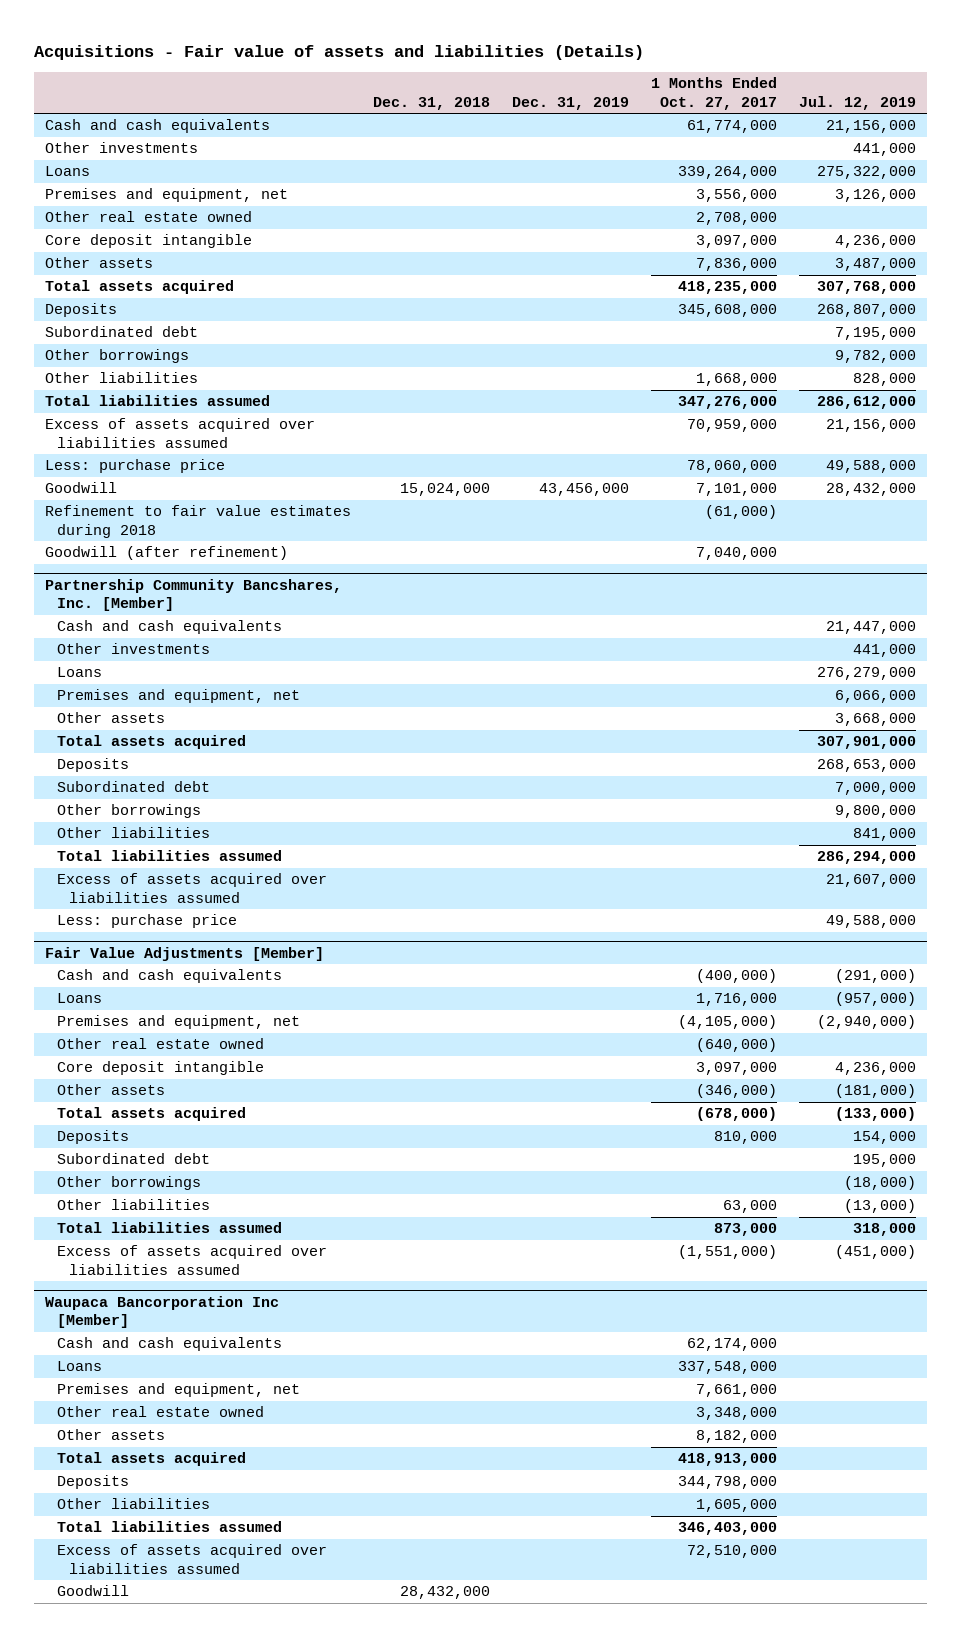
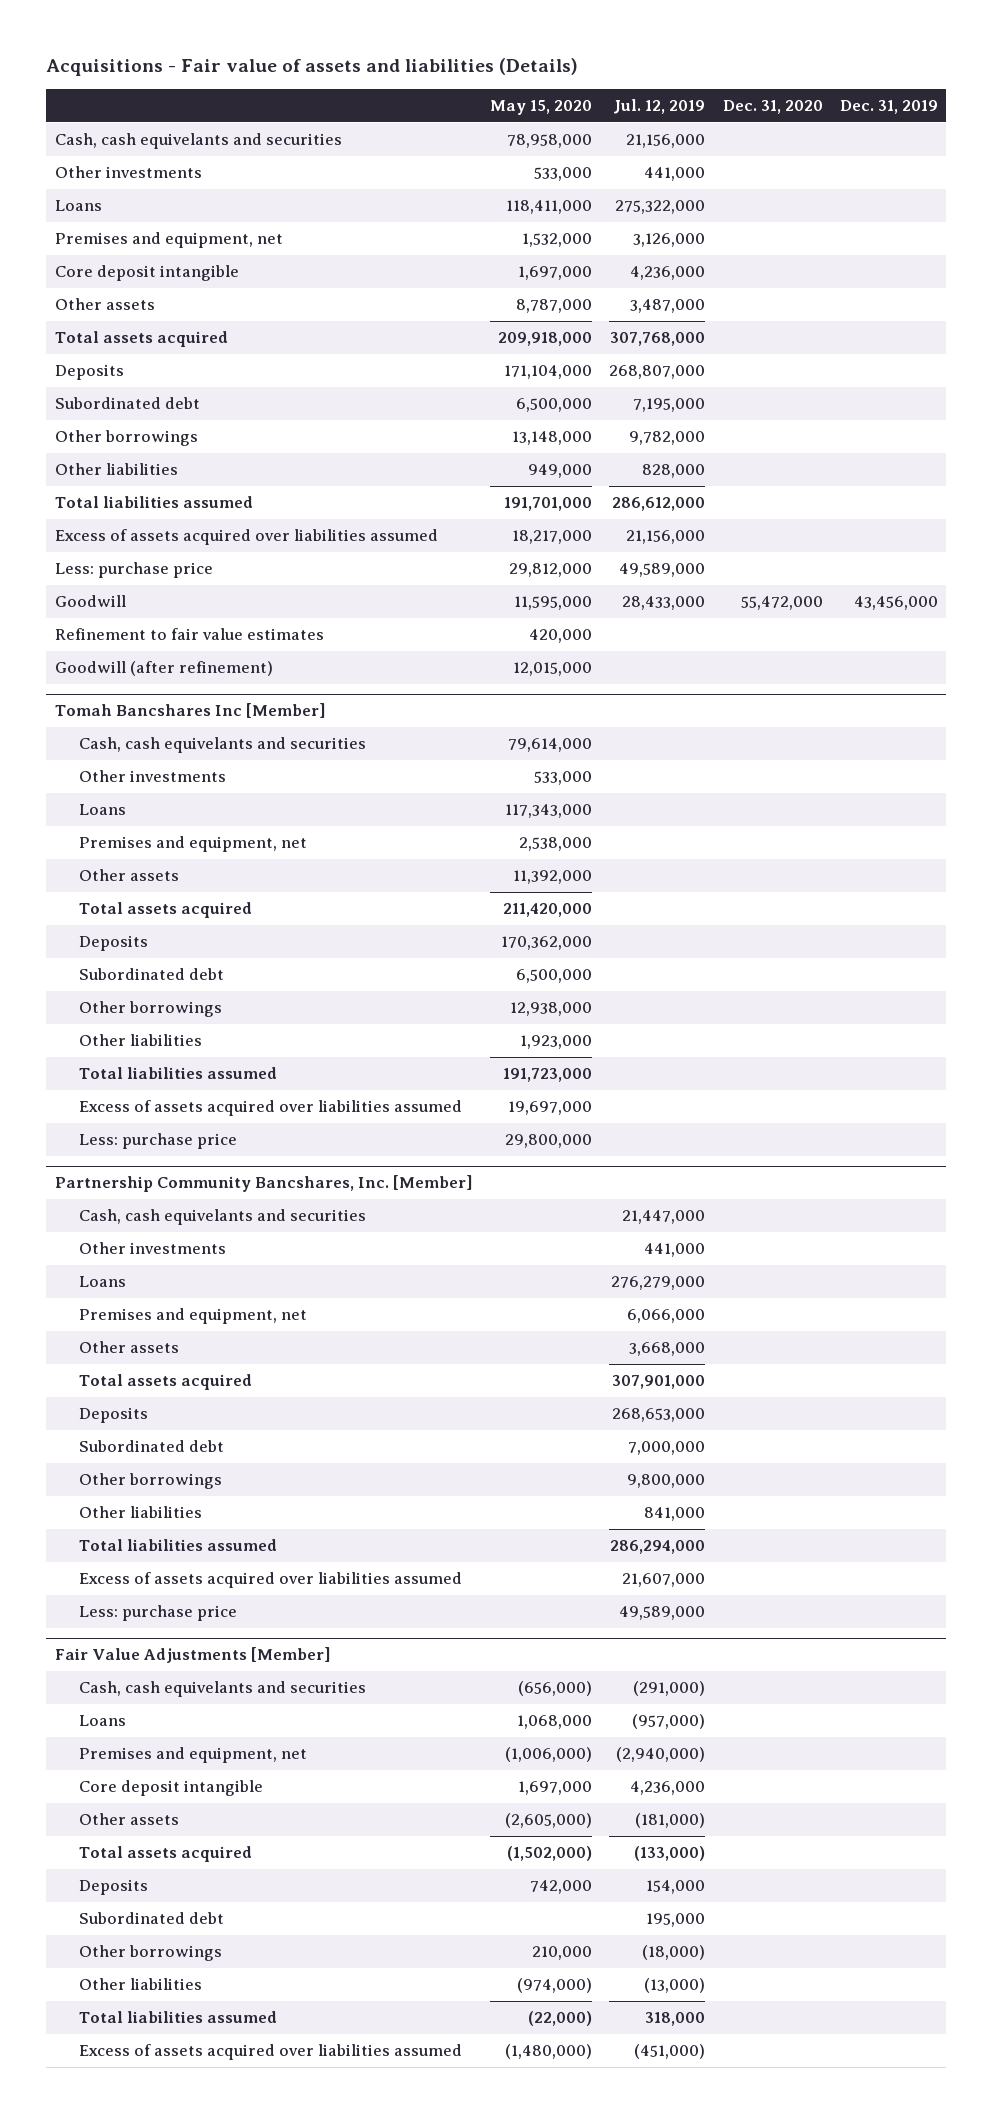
[373,96,491,110] Dec. 31, 2018 -> none
[651,77,778,110] 1 Months Ended Oct. 27, 2017 -> none
none -> [490,99,593,115] May 15, 2020
none -> [722,99,823,114] Dec. 31, 2020
[45,119,271,134] Cash and cash equivalents -> [55,133,343,150] Cash, cash equivelants and securities
[45,211,253,223] Other real estate owned -> none
[826,460,917,474] 49,588,000 -> [619,563,706,578] 49,589,000
[826,483,917,497] 28,432,000 -> [622,596,706,611] 28,433,000
[45,505,352,538] Refinement to fair value estimates during 2018 -> [55,628,325,641] Refinement to fair value estimates
none -> [55,703,327,719] Tomah Bancshares Inc [Member]
none -> [78,737,366,754] Cash, cash equivelants and securities
none -> [78,770,226,783] Other investments
none -> [78,804,126,816] Loans
none -> [78,836,307,853] Premises and equipment, net
none -> [78,869,179,882] Other assets
none -> [78,902,252,919] Total assets acquired
none -> [78,935,148,952] Deposits
none -> [78,968,224,981] Subordinated debt
none -> [78,1001,222,1018] Other borrowings
none -> [78,1034,202,1047] Other liabilities
none -> [78,1067,277,1080] Total liabilities assumed
none -> [78,1100,462,1117] Excess of assets acquired over liabilities assumed
none -> [78,1133,237,1150] Less: purchase price
[57,620,283,635] Cash and cash equivalents -> [78,1209,366,1226] Cash, cash equivelants and securities
[826,915,917,929] 49,588,000 -> [619,1606,706,1621] 49,589,000
[57,969,283,984] Cash and cash equivalents -> [78,1681,366,1698] Cash, cash equivelants and securities
[57,1038,265,1050] Other real estate owned -> none
[45,1295,280,1329] Waupaca Bancorporation Inc [Member] -> none
[57,1337,283,1352] Cash and cash equivalents -> none
[57,1361,103,1372] Loans -> none
[57,1383,301,1398] Premises and equipment, net -> none
[57,1406,265,1418] Other real estate owned -> none
[57,1429,166,1441] Other assets -> none
[57,1452,247,1467] Total assets acquired -> none
[57,1475,130,1490] Deposits -> none
[57,1498,211,1510] Other liabilities -> none
[57,1521,283,1533] Total liabilities assumed -> none
[57,1544,328,1574] Excess of assets acquired over liabilities assumed -> none
[57,1585,130,1597] Goodwill -> none

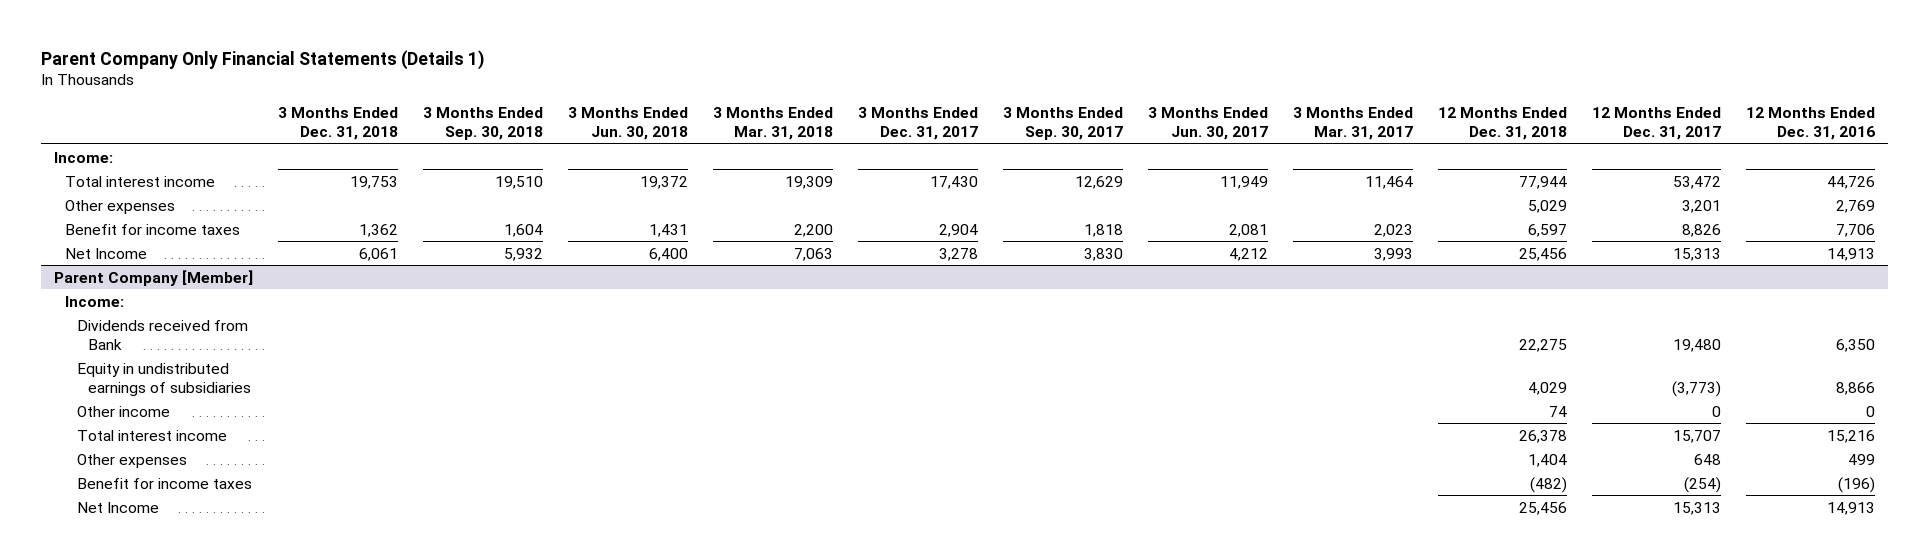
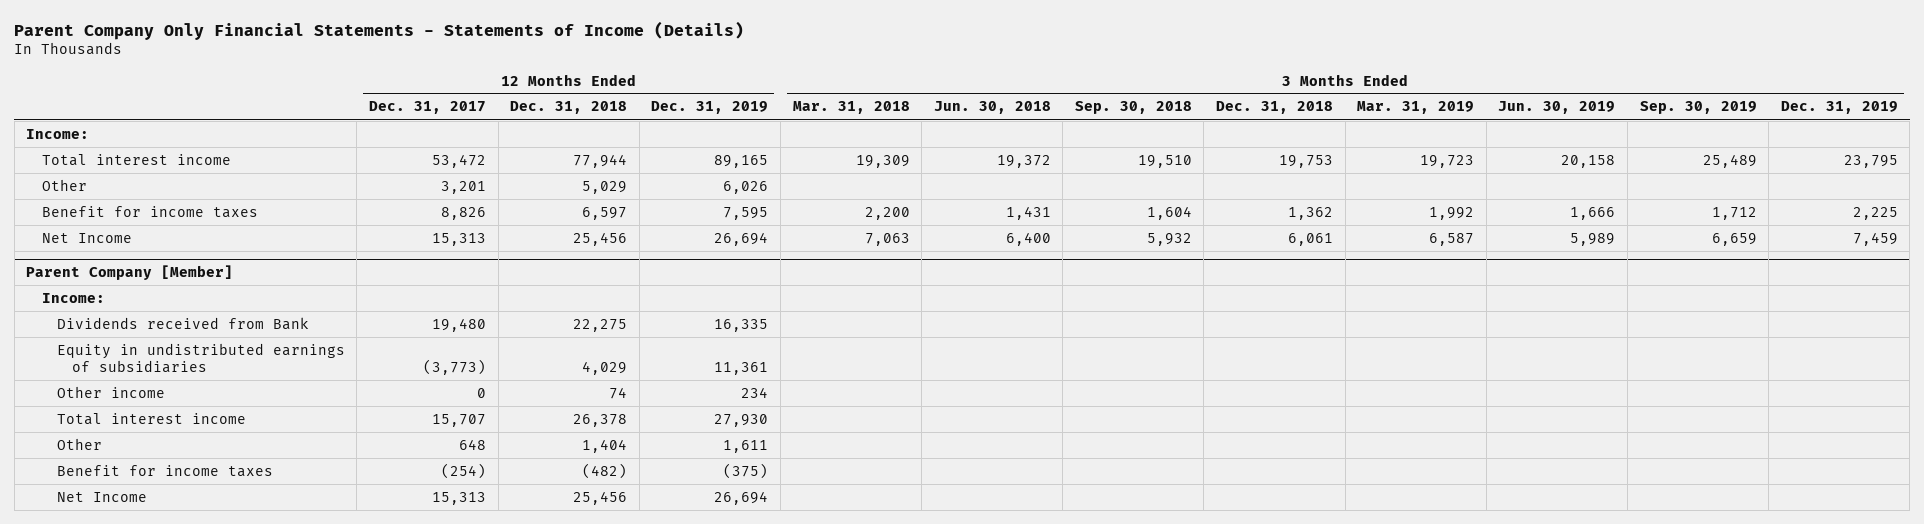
[40,49,484,70] Parent Company Only Financial Statements (Details 1) -> [14,20,745,40] Parent Company Only Financial Statements - Statements of Income (Details)
[857,107,978,141] 3 Months Ended Dec. 31, 2017 -> none
[1002,107,1123,141] 3 Months Ended Sep. 30, 2017 -> none
[1147,107,1268,141] 3 Months Ended Jun. 30, 2017 -> none
[1292,107,1413,141] 3 Months Ended Mar. 31, 2017 -> none
[1746,107,1876,141] 12 Months Ended Dec. 31, 2016 -> none
none -> [651,101,769,115] Dec. 31, 2019
none -> [1357,101,1475,115] Mar. 31, 2019
none -> [1498,101,1616,115] Jun. 30, 2019
none -> [1639,101,1757,115] Sep. 30, 2019
none -> [1780,101,1898,115] Dec. 31, 2019
[65,199,176,214] Other expenses -> [41,178,87,191] Other
[76,453,187,468] Other expenses -> [56,437,102,450] Other

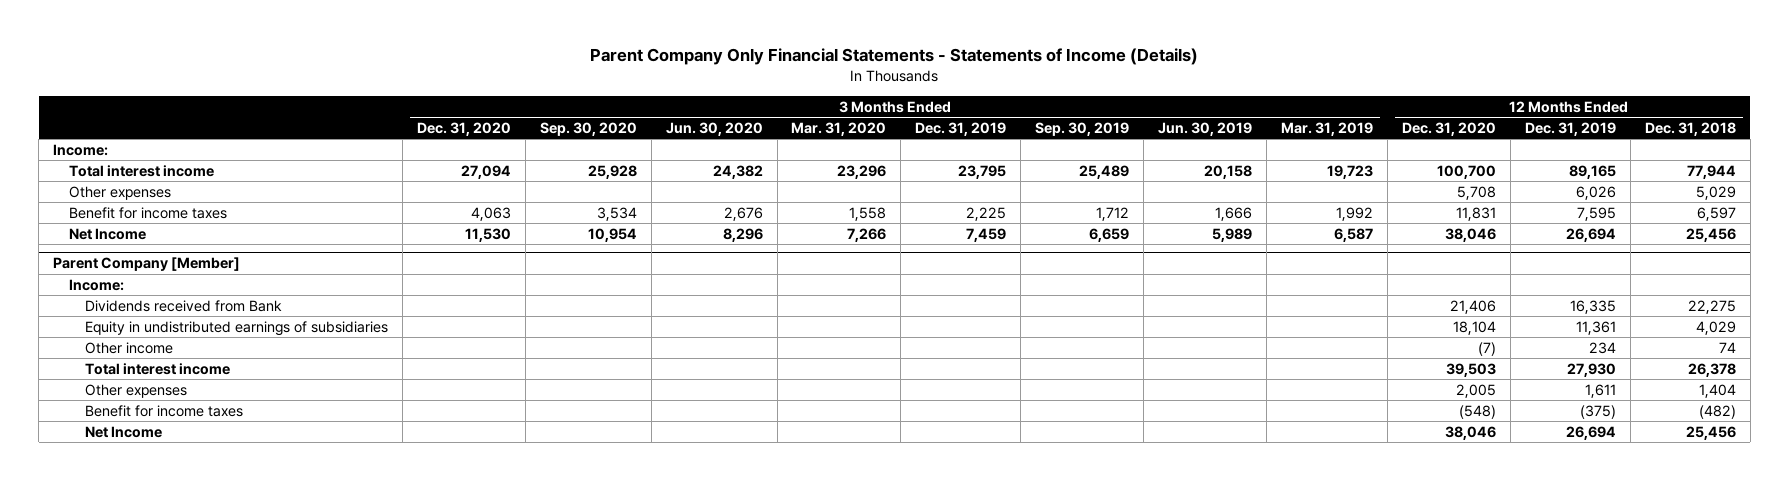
[369,101,487,115] Dec. 31, 2017 -> none
[792,101,910,115] Mar. 31, 2018 -> none
[933,101,1051,115] Jun. 30, 2018 -> none
[1074,101,1192,115] Sep. 30, 2018 -> none
[1216,101,1334,115] Dec. 31, 2018 -> none
none -> [416,121,511,136] Dec. 31, 2020
none -> [539,121,637,136] Sep. 30, 2020
none -> [665,121,763,136] Jun. 30, 2020
none -> [791,121,887,136] Mar. 31, 2020
none -> [1401,121,1496,136] Dec. 31, 2020
[41,178,87,191] Other -> [68,185,171,200] Other expenses
[56,437,102,450] Other -> [84,383,187,398] Other expenses

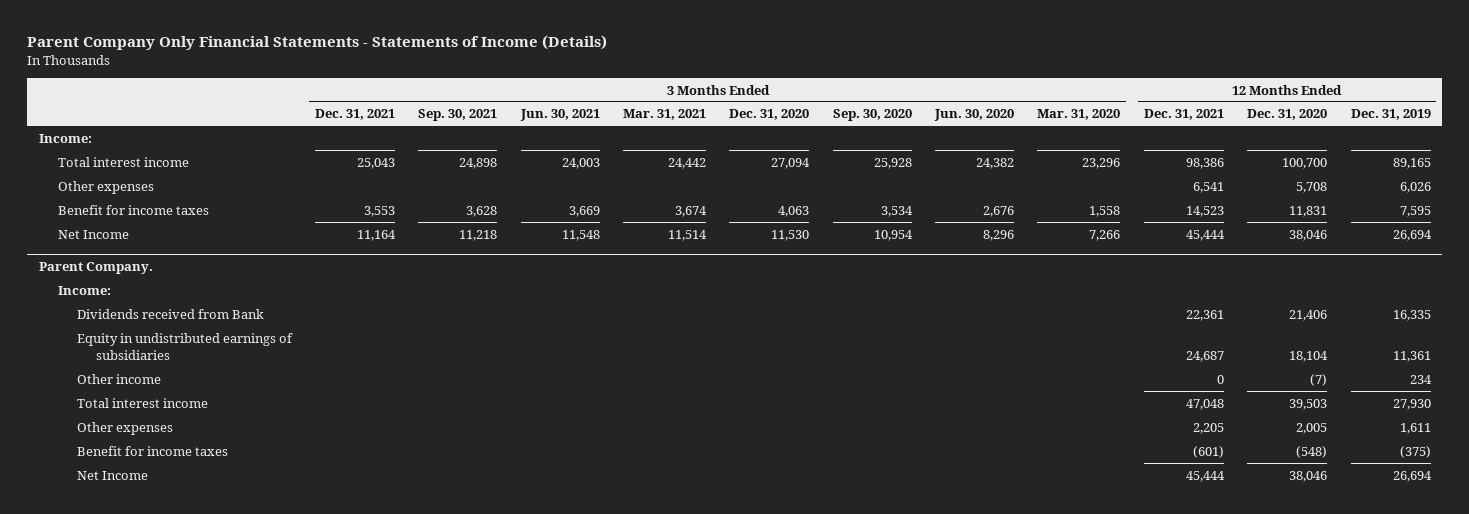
[915,121,1007,136] Dec. 31, 2019 -> none
[1035,121,1130,136] Sep. 30, 2019 -> none
[1158,121,1253,136] Jun. 30, 2019 -> none
[1280,121,1373,136] Mar. 31, 2019 -> none
[1644,121,1736,136] Dec. 31, 2018 -> none
none -> [314,109,395,121] Dec. 31, 2021
none -> [418,109,498,122] Sep. 30, 2021
none -> [519,109,600,122] Jun. 30, 2021
none -> [623,109,707,121] Mar. 31, 2021
none -> [1143,109,1224,121] Dec. 31, 2021
[53,257,241,272] Parent Company [Member] -> [38,262,153,275] Parent Company.

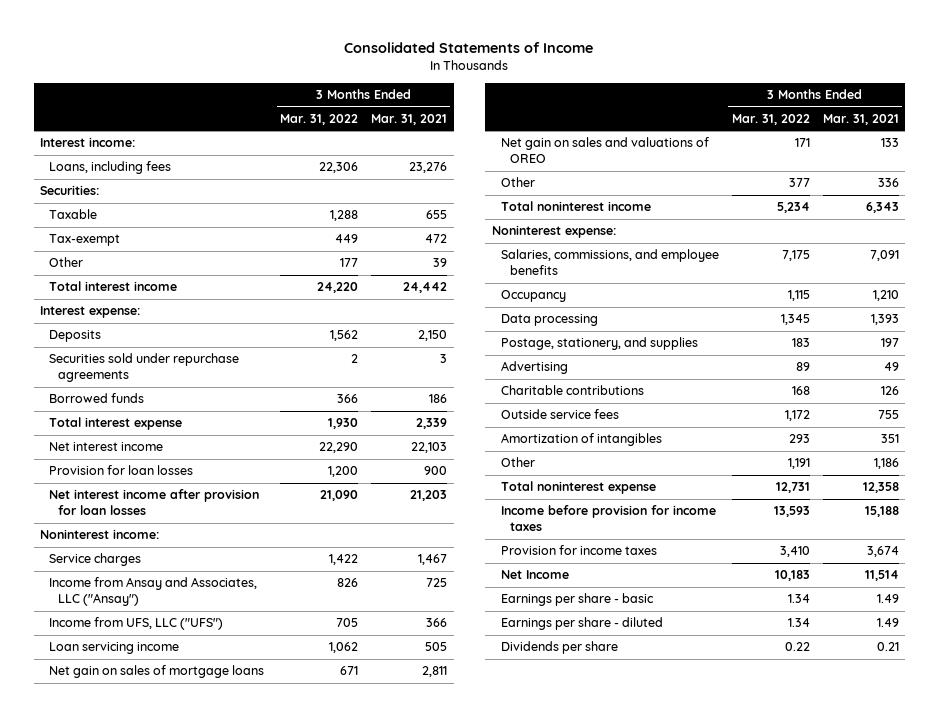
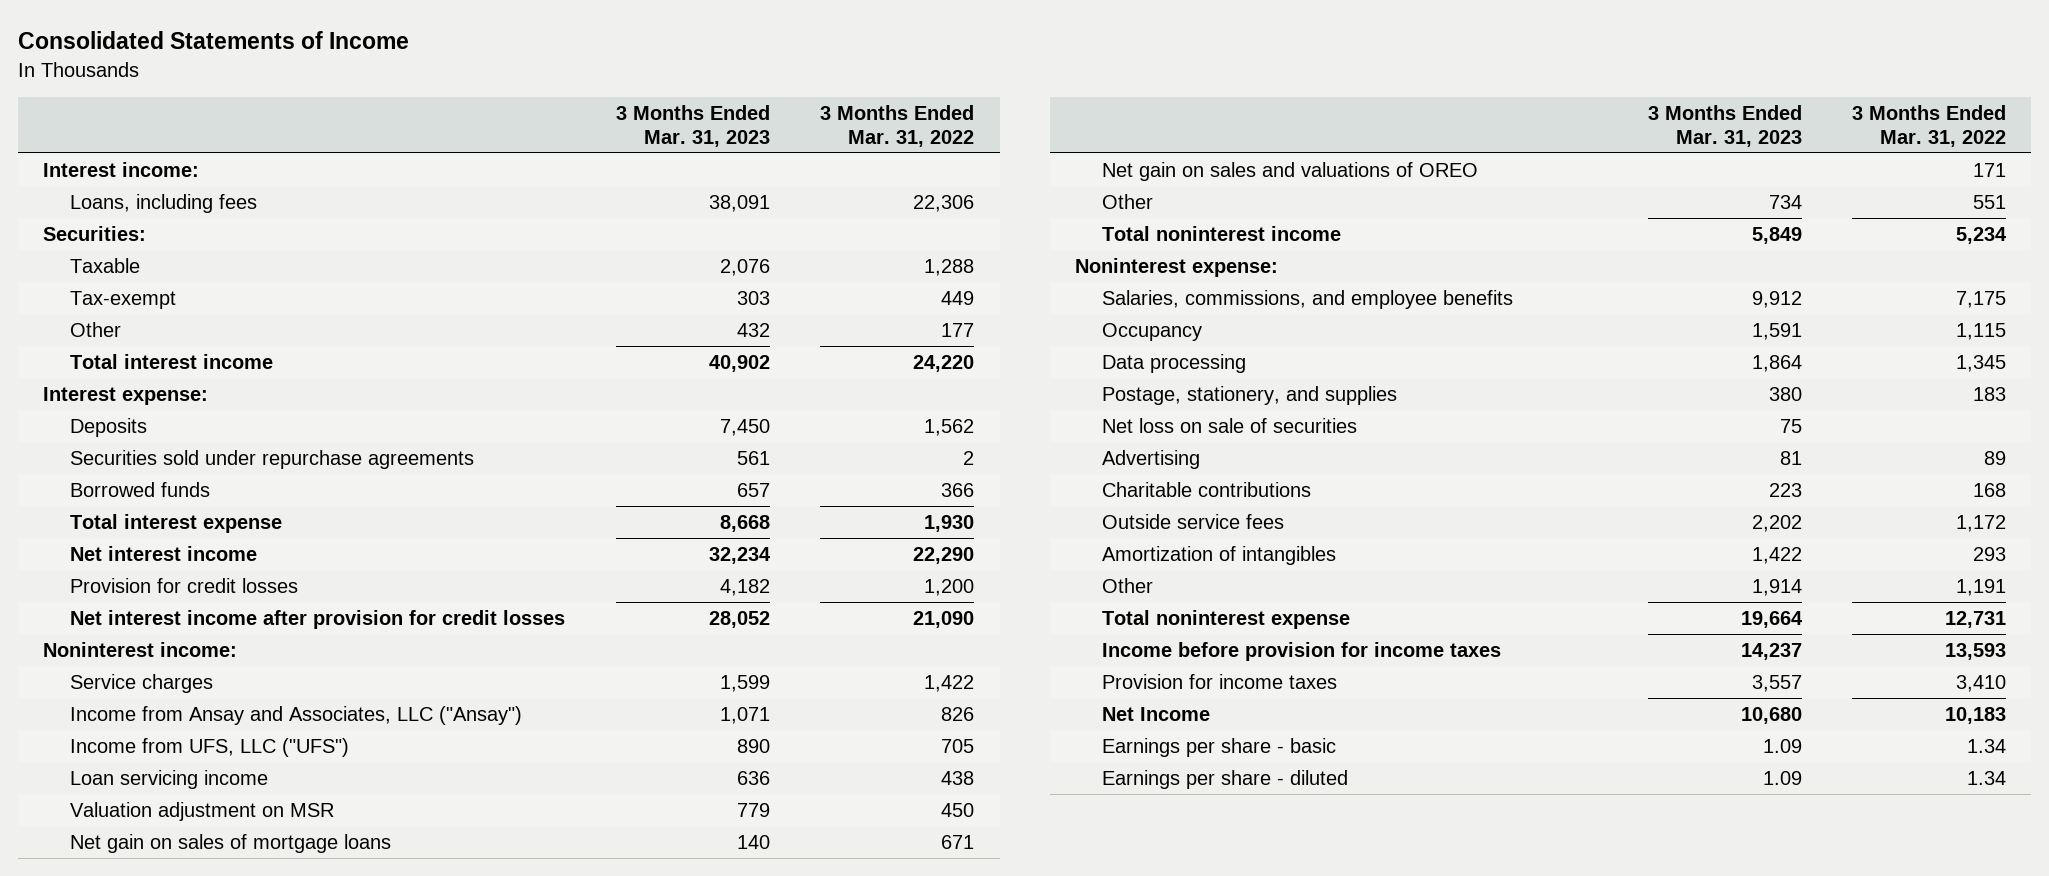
[371,113,448,125] Mar. 31, 2021 -> none
none -> [615,104,770,147] 3 Months Ended Mar. 31, 2023
[49,465,194,476] Provision for loan losses -> [70,577,299,593] Provision for credit losses
[49,489,260,516] Net interest income after provision for loan losses -> [70,609,566,629] Net interest income after provision for credit losses
[329,642,359,654] 1,062 -> [941,770,975,785] 438
none -> [70,801,335,821] Valuation adjustment on MSR
[788,178,810,188] 377 -> [1973,194,2007,209] 551
none -> [1101,417,1357,433] Net loss on sale of securities
[500,641,618,655] Dividends per share -> none

